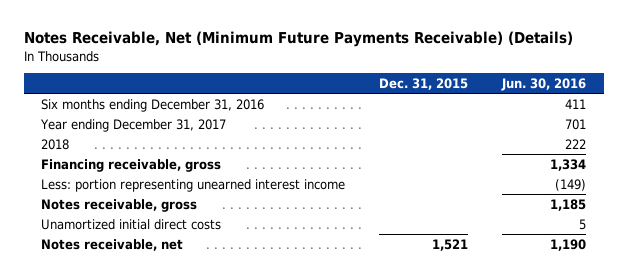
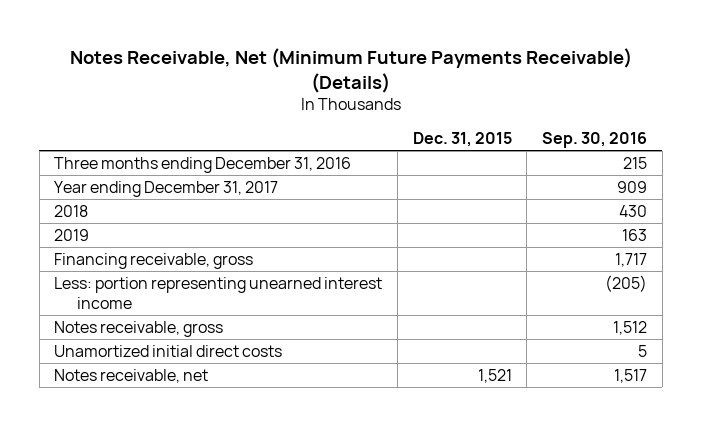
[501,78,587,92] Jun. 30, 2016 -> none
none -> [542,132,648,149] Sep. 30, 2016
[40,98,264,112] Six months ending December 31, 2016 -> [54,157,352,174] Three months ending December 31, 2016
none -> [54,229,90,242] 2019

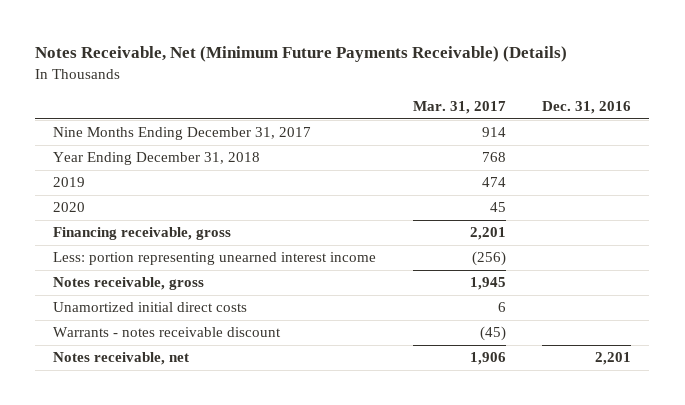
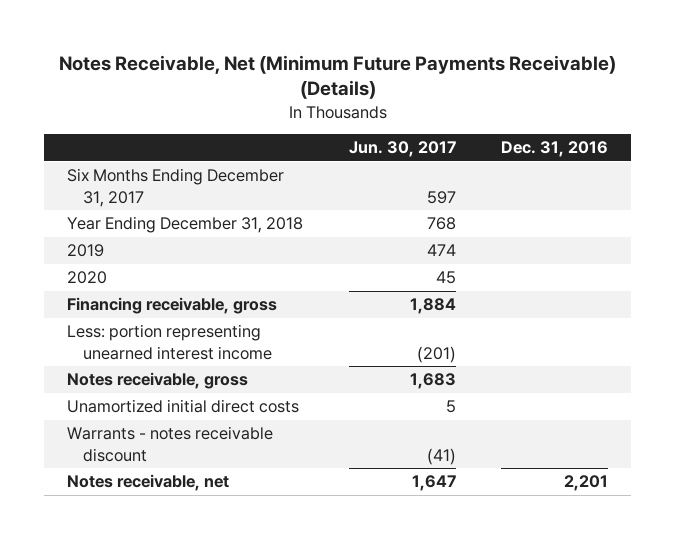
[412,101,506,115] Mar. 31, 2017 -> none
none -> [348,141,456,158] Jun. 30, 2017
[53,127,312,141] Nine Months Ending December 31, 2017 -> [67,168,285,207] Six Months Ending December 31, 2017

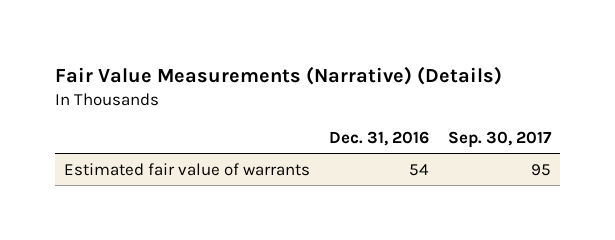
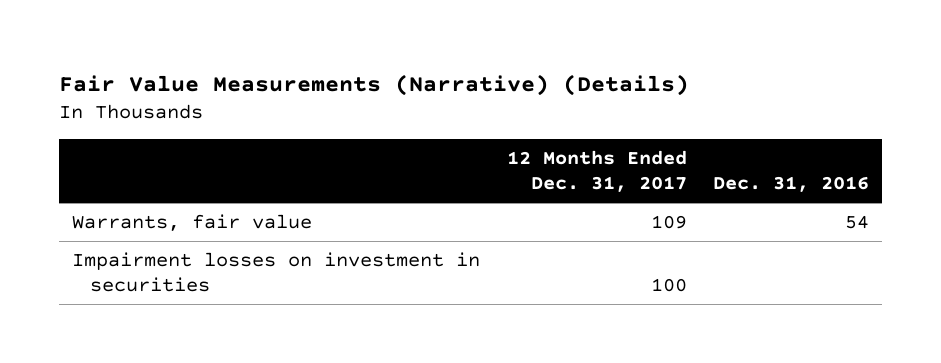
[448,131,553,149] Sep. 30, 2017 -> none
none -> [506,149,687,193] 12 Months Ended Dec. 31, 2017
[64,163,311,177] Estimated fair value of warrants -> [72,214,313,232] Warrants, fair value
none -> [72,252,481,293] Impairment losses on investment in securities

